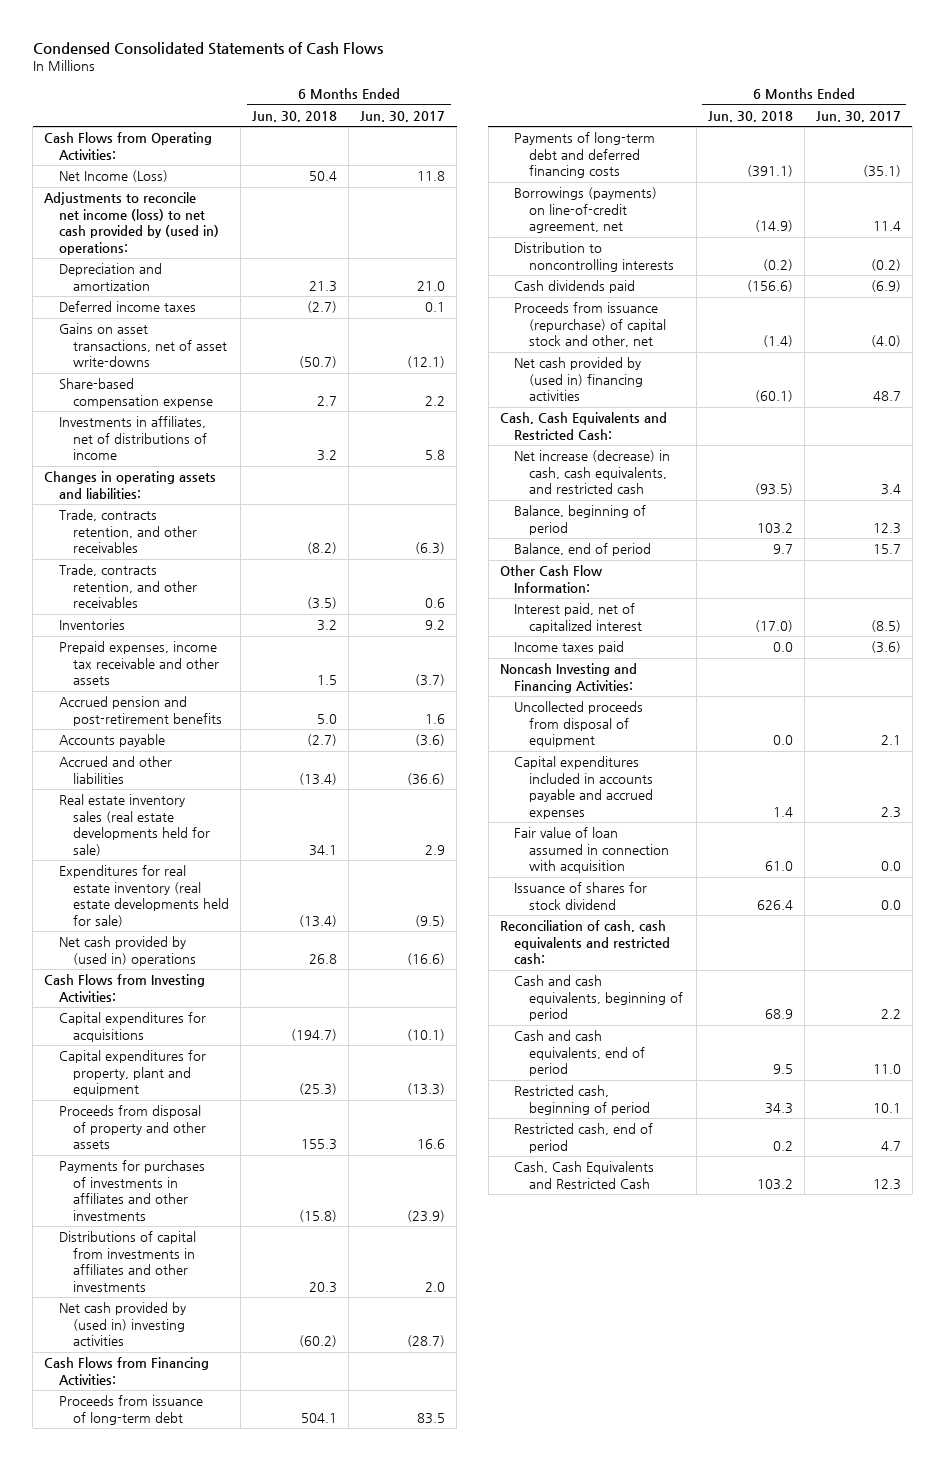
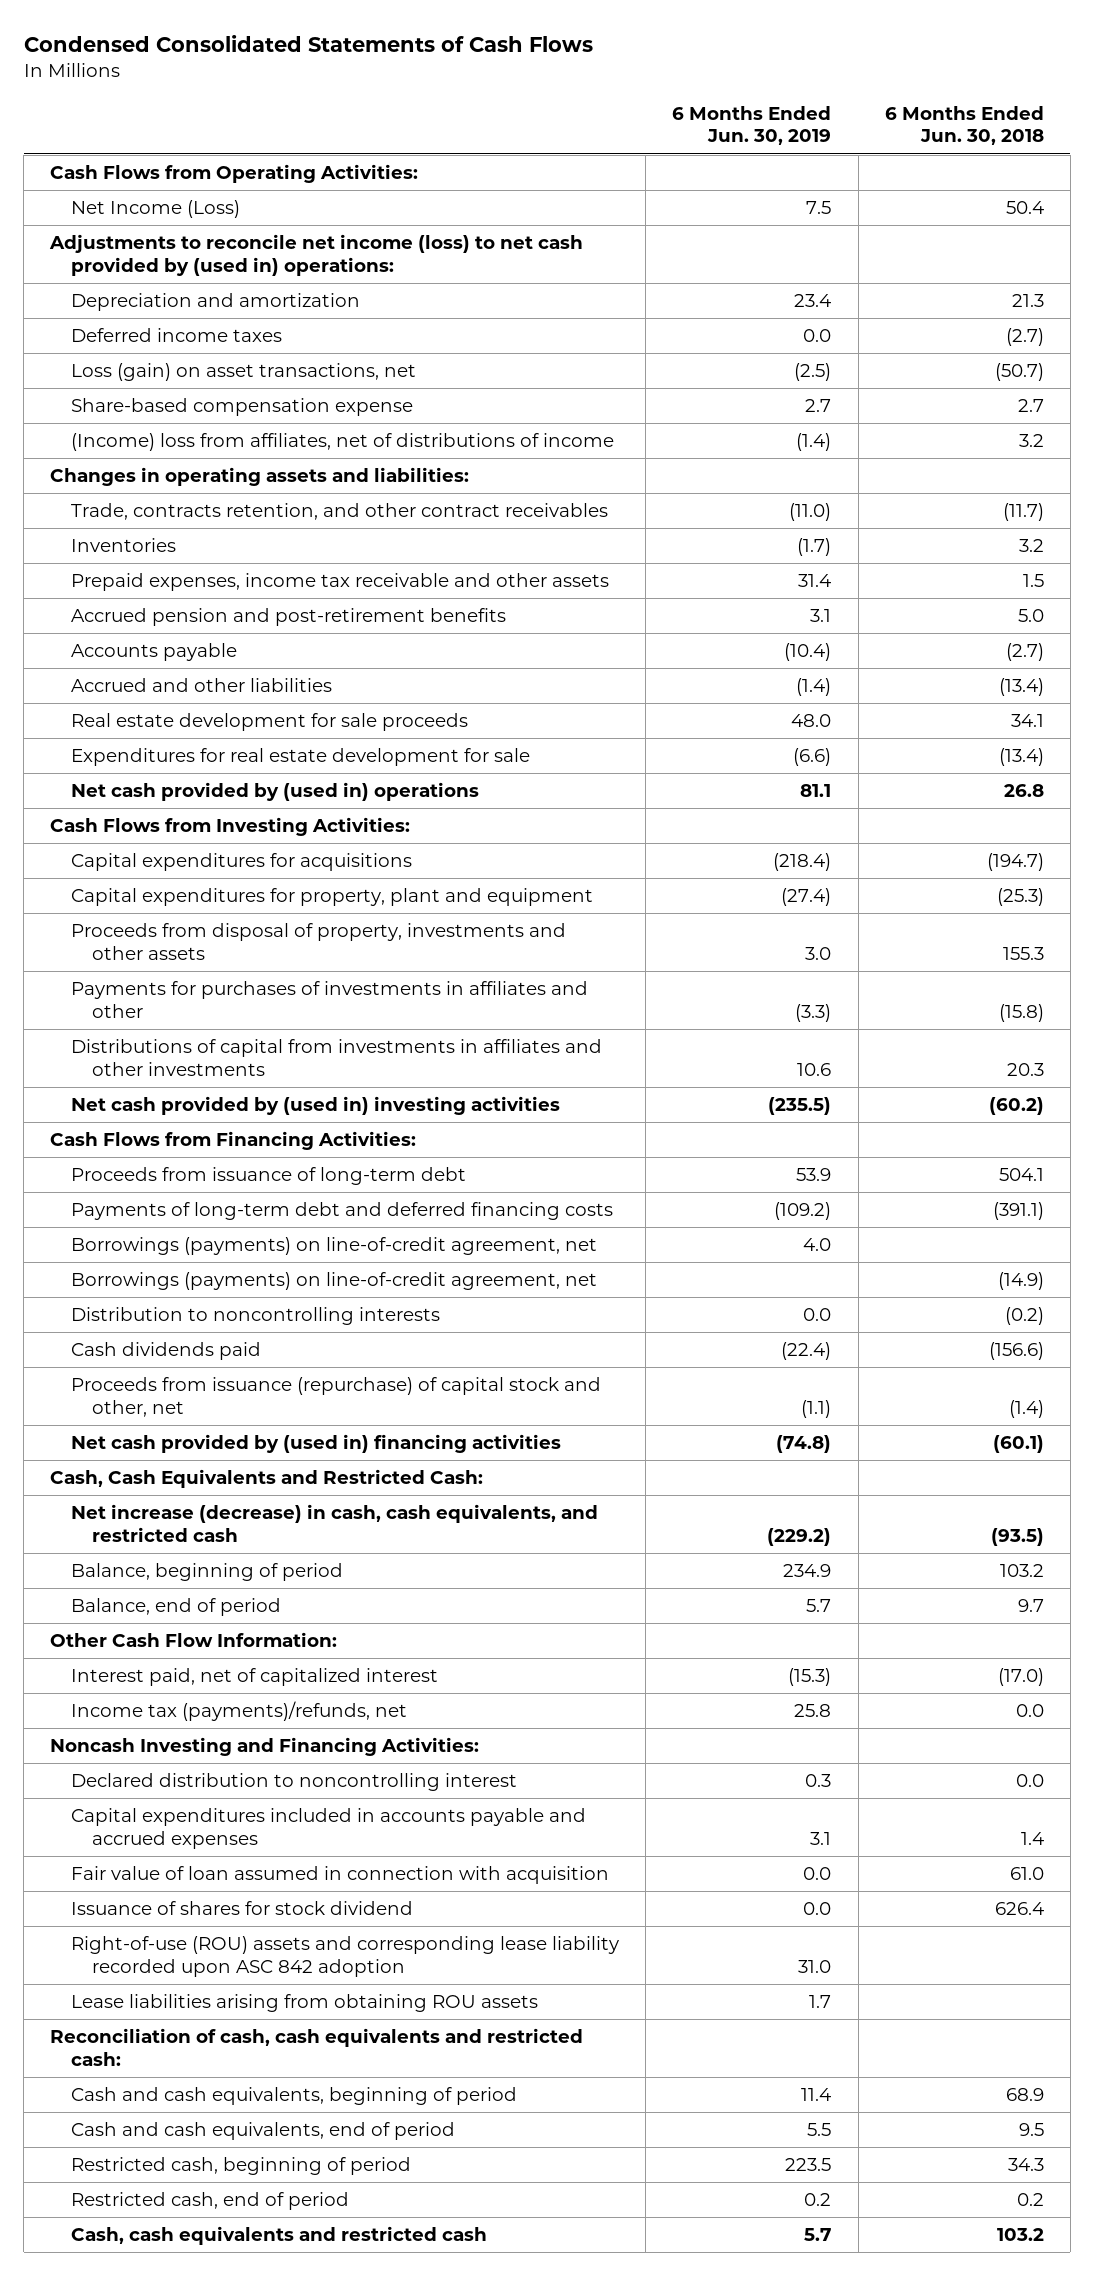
[360,110,446,122] Jun. 30, 2017 -> none
none -> [672,105,832,146] 6 Months Ended Jun. 30, 2019
[58,323,228,368] Gains on asset transactions, net of asset write-downs -> [71,363,417,382] Loss (gain) on asset transactions, net
[58,416,208,461] Investments in affiliates, net of distributions of income -> [71,433,615,452] (Income) loss from affiliates, net of distributions of income
[58,564,198,609] Trade, contracts retention, and other receivables -> none
[58,509,198,554] Trade, contracts retention, and other receivables -> [71,503,609,521] Trade, contracts retention, and other contract receivables
[307,542,338,555] (8.2) -> [1002,503,1044,522] (11.7)
[58,794,211,856] Real estate inventory sales (real estate developments held for sale) -> [71,713,469,732] Real estate development for sale proceeds
[58,865,230,927] Expenditures for real estate inventory (real estate developments held for sale) -> [71,748,531,767] Expenditures for real estate development for sale
[58,1105,207,1150] Proceeds from disposal of property and other assets -> [71,923,567,961] Proceeds from disposal of property, investments and other assets
[58,1160,205,1221] Payments for purchases of investments in affiliates and other investments -> [71,981,589,1019] Payments for purchases of investments in affiliates and other
none -> [71,1237,598,1256] Borrowings (payments) on line-of-credit agreement, net
[514,641,625,655] Income taxes paid -> none
none -> [71,1701,408,1722] Income tax (payments)/refunds, net
[514,701,644,748] Uncollected proceeds from disposal of equipment -> none
none -> [71,1773,518,1792] Declared distribution to noncontrolling interest
none -> [71,1936,620,1978] Right-of-use (ROU) assets and corresponding lease liability recorded upon ASC 842 adoption
none -> [71,1994,539,2013] Lease liabilities arising from obtaining ROU assets
[514,1161,655,1189] Cash, Cash Equivalents and Restricted Cash -> [71,2226,488,2246] Cash, cash equivalents and restricted cash

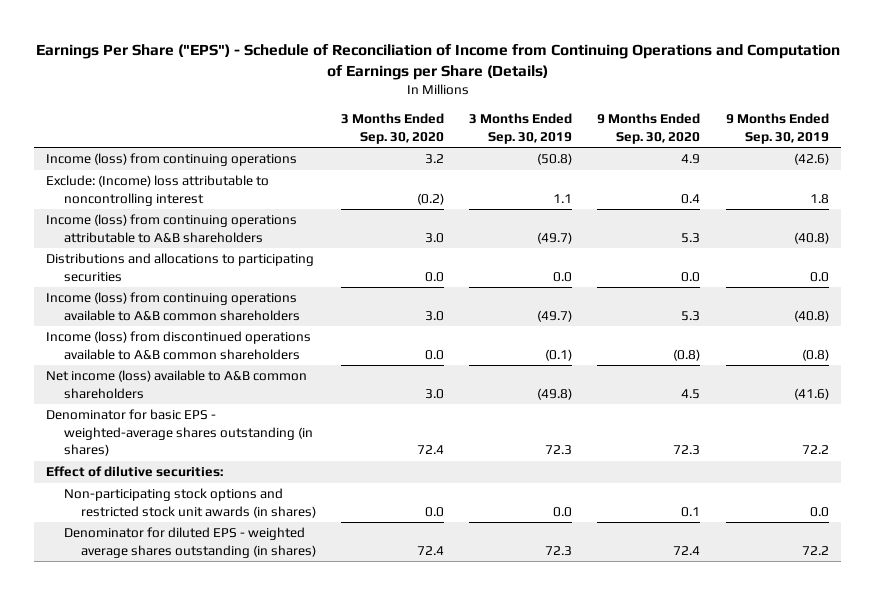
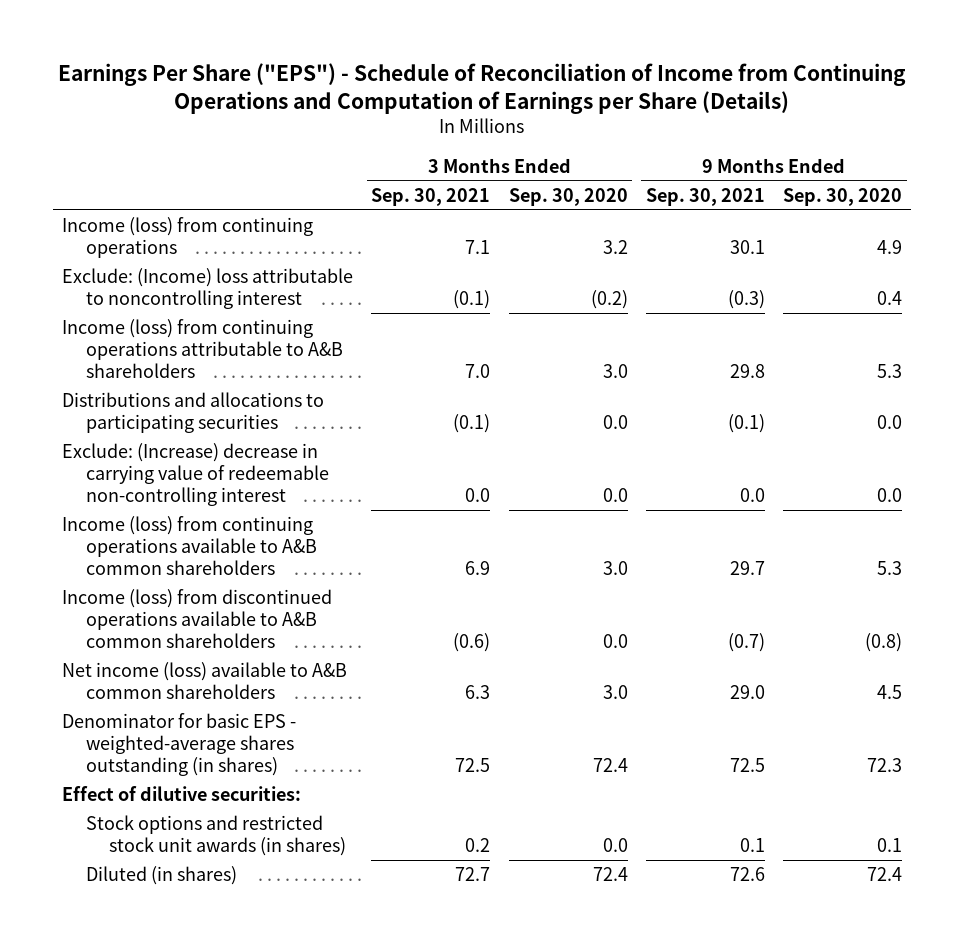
[469,113,573,144] 3 Months Ended Sep. 30, 2019 -> none
[725,113,829,144] 9 Months Ended Sep. 30, 2019 -> none
none -> [371,187,491,206] Sep. 30, 2021
none -> [645,187,765,206] Sep. 30, 2021
none -> [62,443,329,506] Exclude: (Increase) decrease in carrying value of redeemable non-controlling interest
[63,488,316,518] Non-participating stock options and restricted stock unit awards (in shares) -> [85,815,347,857] Stock options and restricted stock unit awards (in shares)
[63,527,316,558] Denominator for diluted EPS - weighted average shares outstanding (in shares) -> [85,866,237,886] Diluted (in shares)

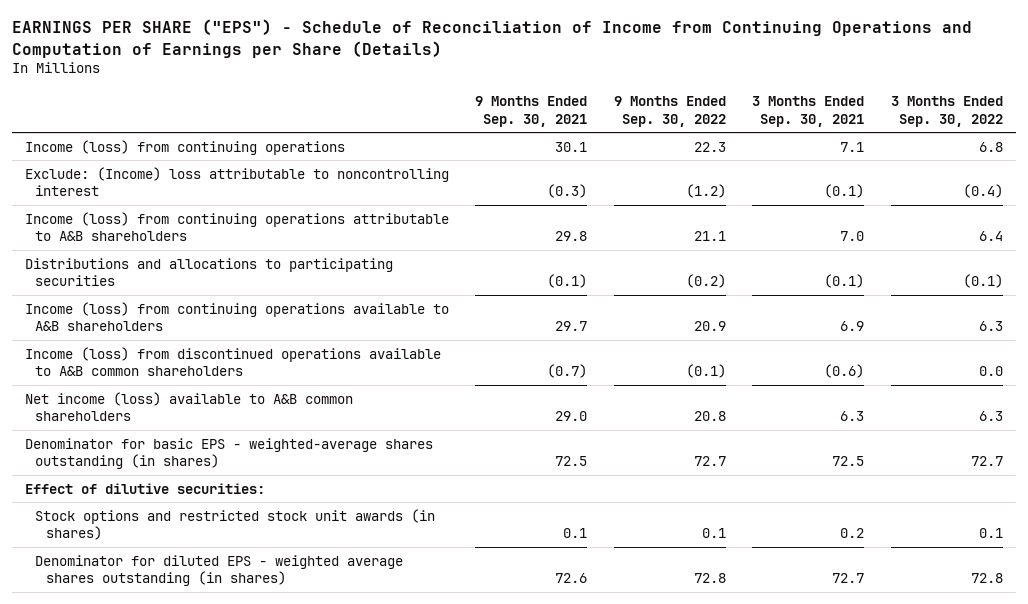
[58,62,907,115] Earnings Per Share ("EPS") - Schedule of Reconciliation of Income from Continuing Operations and Computation of Earnings per Share (Details) -> [11,19,972,58] EARNINGS PER SHARE ("EPS") - Schedule of Reconciliation of Income from Continuing Operations and Computation of Earnings per Share (Details)
[508,187,628,206] Sep. 30, 2020 -> none
[783,187,903,206] Sep. 30, 2020 -> none
none -> [613,96,726,127] 9 Months Ended Sep. 30, 2022
none -> [890,96,1003,127] 3 Months Ended Sep. 30, 2022
[62,443,329,506] Exclude: (Increase) decrease in carrying value of redeemable non-controlling interest -> none
[62,516,317,575] Income (loss) from continuing operations available to A&B common shareholders -> [24,301,449,332] Income (loss) from continuing operations available to A&B shareholders
[85,866,237,886] Diluted (in shares) -> [35,554,404,587] Denominator for diluted EPS - weighted average shares outstanding (in shares)

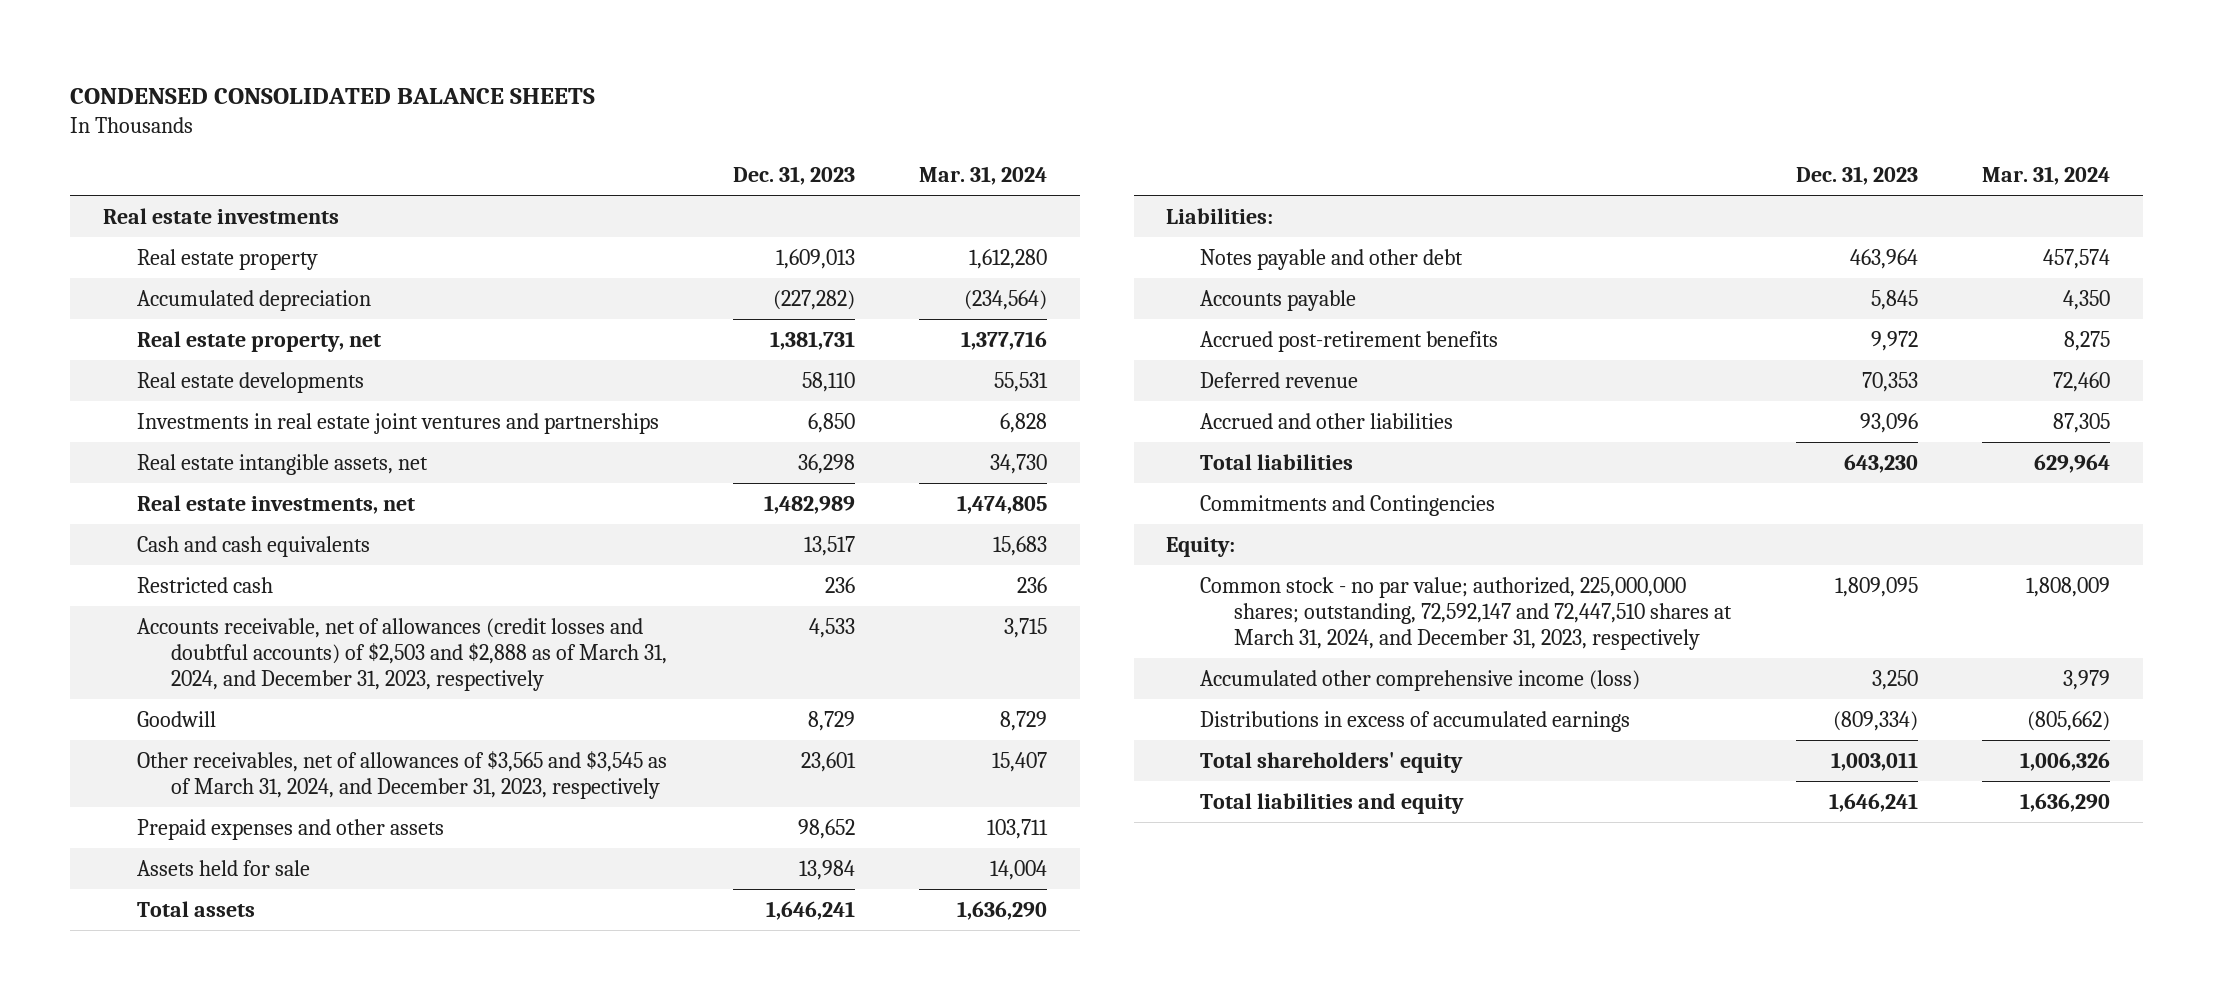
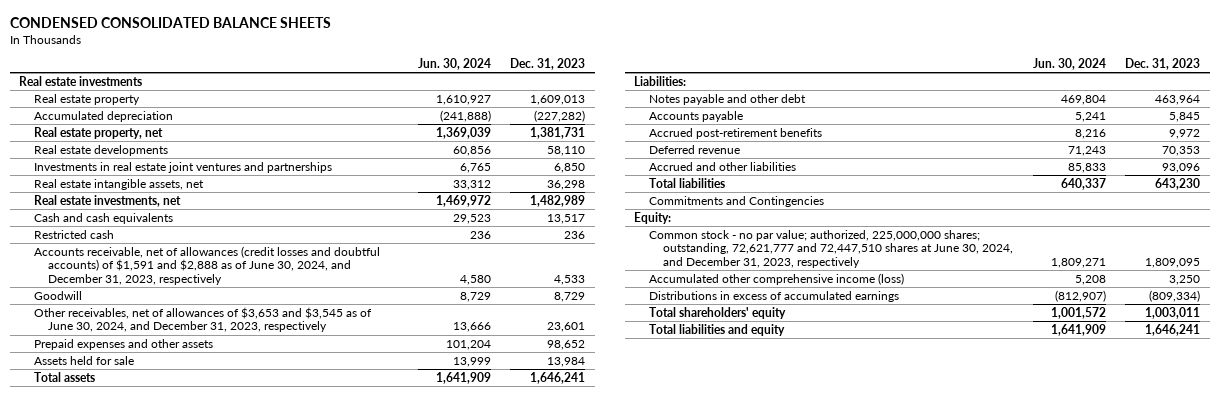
[919,166,1048,186] Mar. 31, 2024 -> none
none -> [417,57,491,70] Jun. 30, 2024
[136,617,667,692] Accounts receivable, net of allowances (credit losses and doubtful accounts) of $2,503 and $2,888 as of March 31, 2024, and December 31, 2023, respectively -> [33,245,380,286] Accounts receivable, net of allowances (credit losses and doubtful accounts) of $1,591 and $2,888 as of June 30, 2024, and December 31, 2023, respectively
[136,750,667,799] Other receivables, net of allowances of $3,565 and $3,545 as of March 31, 2024, and December 31, 2023, respectively -> [33,306,372,333] Other receivables, net of allowances of $3,653 and $3,545 as of June 30, 2024, and December 31, 2023, respectively
[1199,576,1733,651] Common stock - no par value; authorized, 225,000,000 shares; outstanding, 72,592,147 and 72,447,510 shares at March 31, 2024, and December 31, 2023, respectively -> [648,229,1014,269] Common stock - no par value; authorized, 225,000,000 shares; outstanding, 72,621,777 and 72,447,510 shares at June 30, 2024, and December 31, 2023, respectively

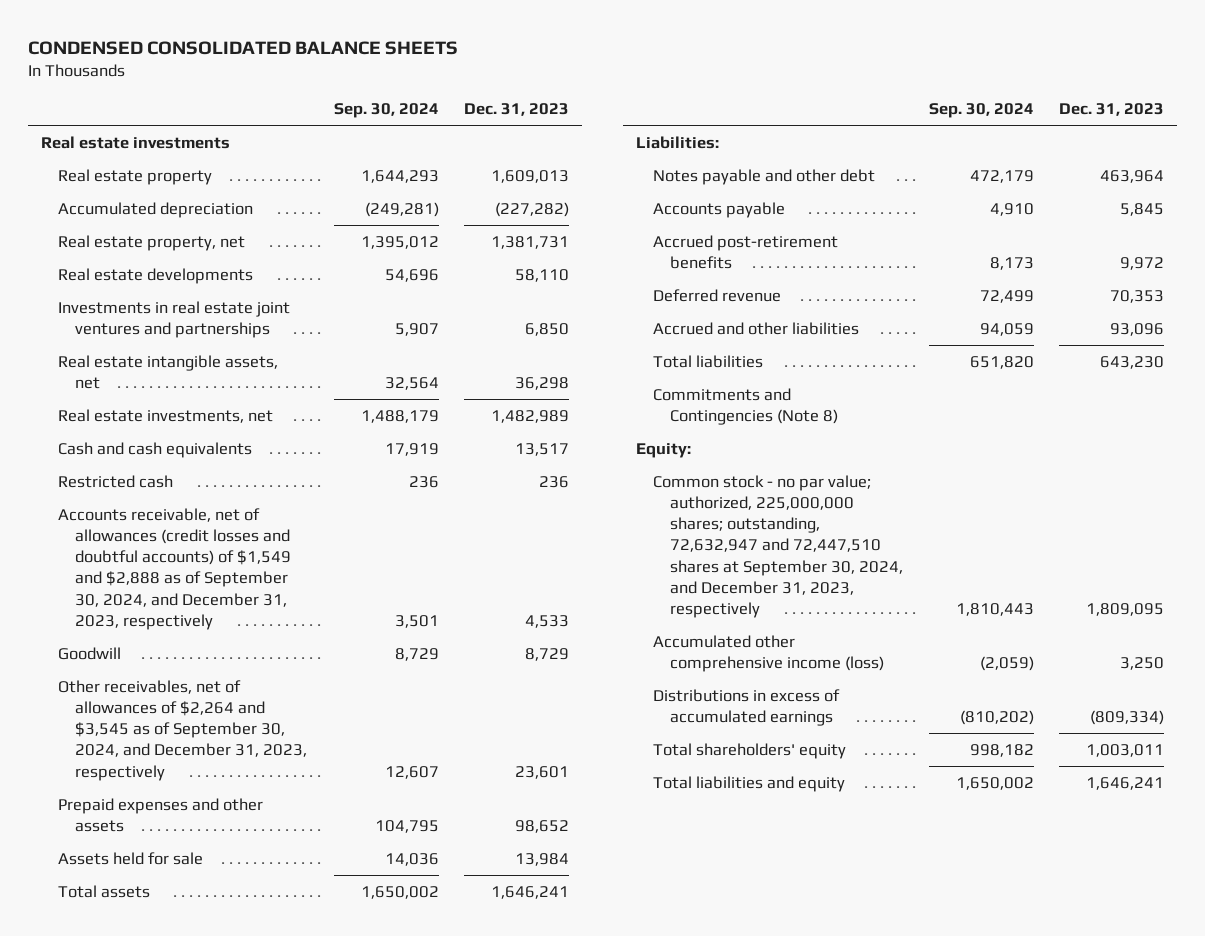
[417,57,491,70] Jun. 30, 2024 -> none
none -> [333,103,439,119] Sep. 30, 2024
[33,245,380,286] Accounts receivable, net of allowances (credit losses and doubtful accounts) of $1,591 and $2,888 as of June 30, 2024, and December 31, 2023, respectively -> [57,507,292,630] Accounts receivable, net of allowances (credit losses and doubtful accounts) of $1,549 and $2,888 as of September 30, 2024, and December 31, 2023, respectively
[33,306,372,333] Other receivables, net of allowances of $3,653 and $3,545 as of June 30, 2024, and December 31, 2023, respectively -> [57,679,308,781] Other receivables, net of allowances of $2,264 and $3,545 as of September 30, 2024, and December 31, 2023, respectively
[648,195,824,207] Commitments and Contingencies -> [653,387,839,425] Commitments and Contingencies (Note 8)
[648,229,1014,269] Common stock - no par value; authorized, 225,000,000 shares; outstanding, 72,621,777 and 72,447,510 shares at June 30, 2024, and December 31, 2023, respectively -> [653,474,904,619] Common stock - no par value; authorized, 225,000,000 shares; outstanding, 72,632,947 and 72,447,510 shares at September 30, 2024, and December 31, 2023, respectively

